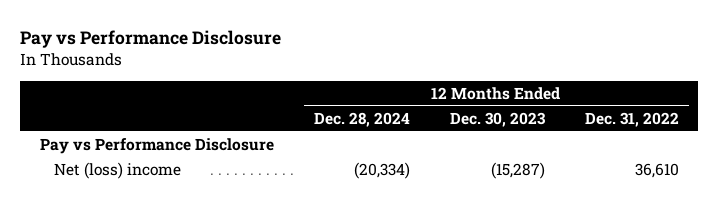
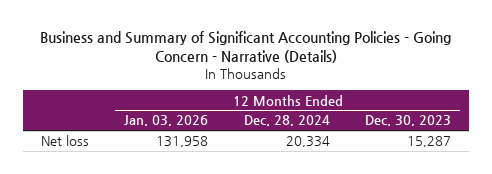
[20,30,282,49] Pay vs Performance Disclosure -> [39,31,451,64] Business and Summary of Significant Accounting Policies - Going Concern - Narrative (Details)
[584,111,679,127] Dec. 31, 2022 -> none
none -> [124,115,209,127] Jan. 03, 2026
[40,138,275,155] Pay vs Performance Disclosure -> none
[54,162,182,180] Net (loss) income -> [40,135,89,147] Net loss
[354,162,411,180] (20,334) -> [285,136,330,148] 20,334
[490,162,545,180] (15,287) -> [406,136,451,148] 15,287

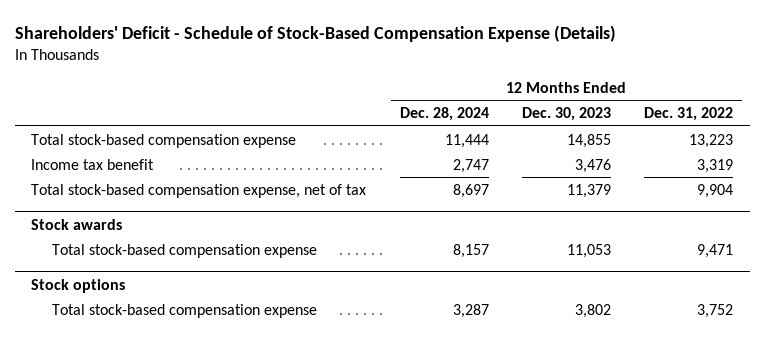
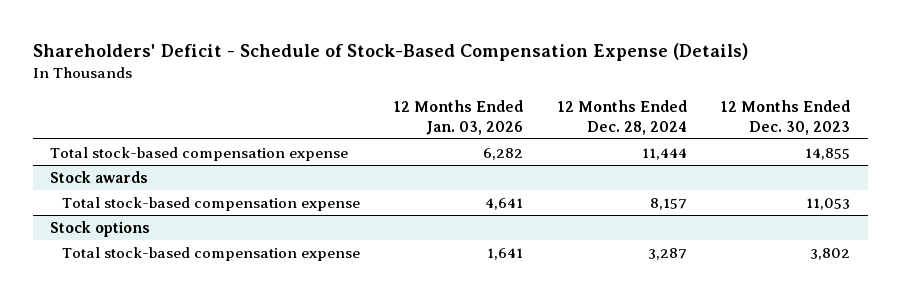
[644,107,734,122] Dec. 31, 2022 -> none
none -> [394,99,524,136] 12 Months Ended Jan. 03, 2026
[31,158,155,170] Income tax benefit -> none
[31,183,367,198] Total stock-based compensation expense, net of tax -> none

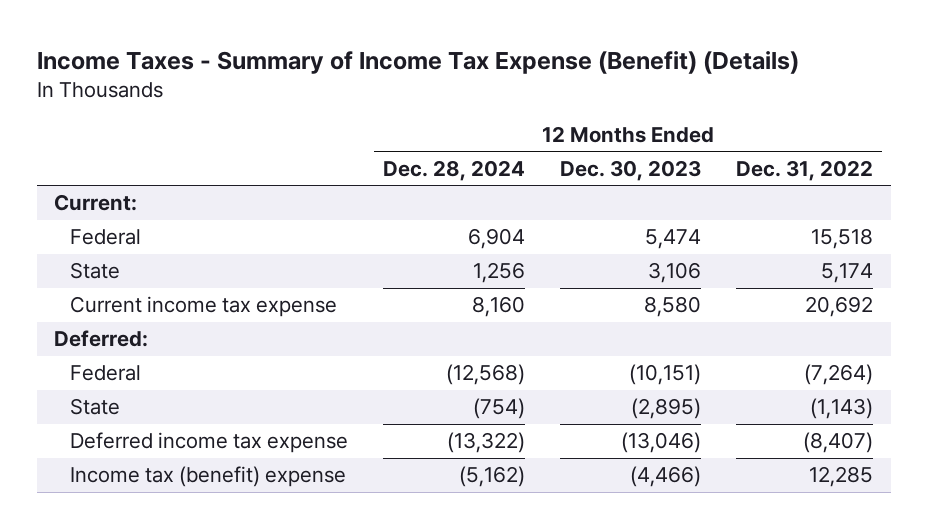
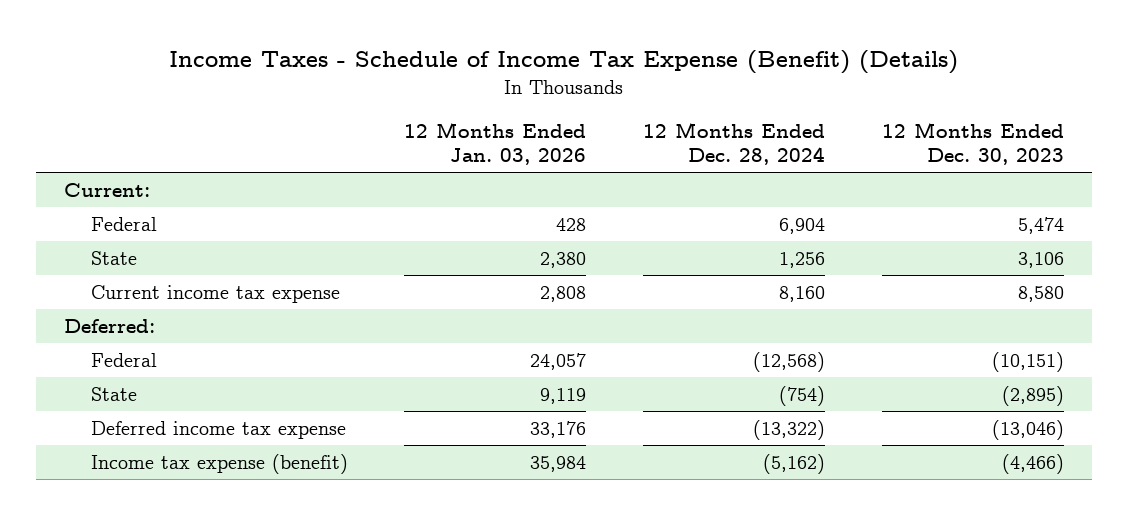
[36,51,799,75] Income Taxes - Summary of Income Tax Expense (Benefit) (Details) -> [168,50,958,75] Income Taxes - Schedule of Income Tax Expense (Benefit) (Details)
[736,159,874,181] Dec. 31, 2022 -> none
none -> [404,122,587,165] 12 Months Ended Jan. 03, 2026
[70,466,347,488] Income tax (benefit) expense -> [90,454,348,475] Income tax expense (benefit)

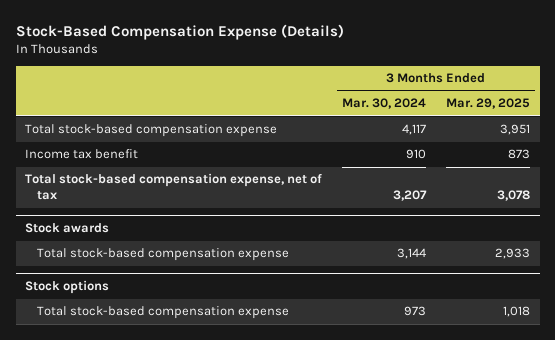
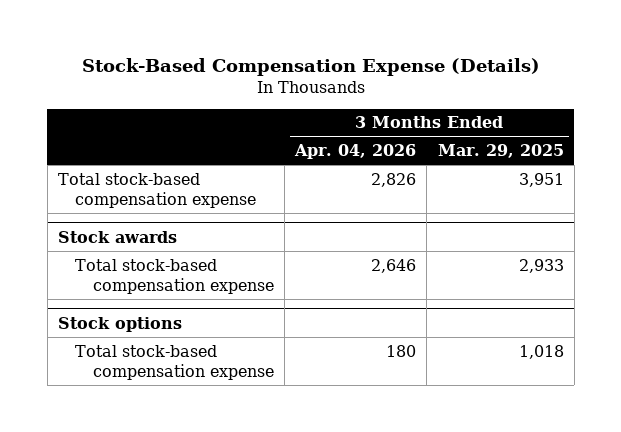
[342,98,427,110] Mar. 30, 2024 -> none
none -> [294,144,417,160] Apr. 04, 2026
[25,149,139,160] Income tax benefit -> none
[25,173,323,201] Total stock-based compensation expense, net of tax -> none

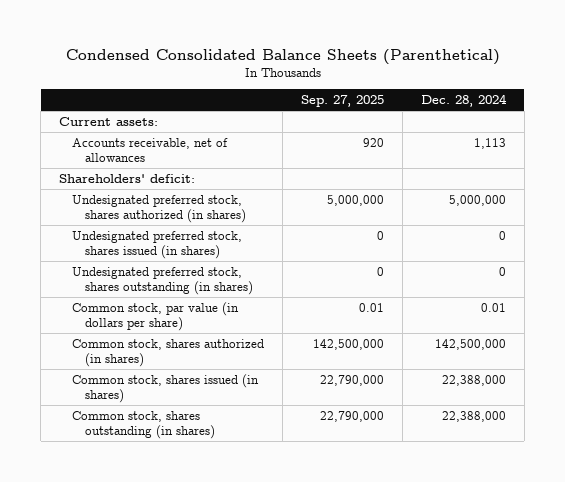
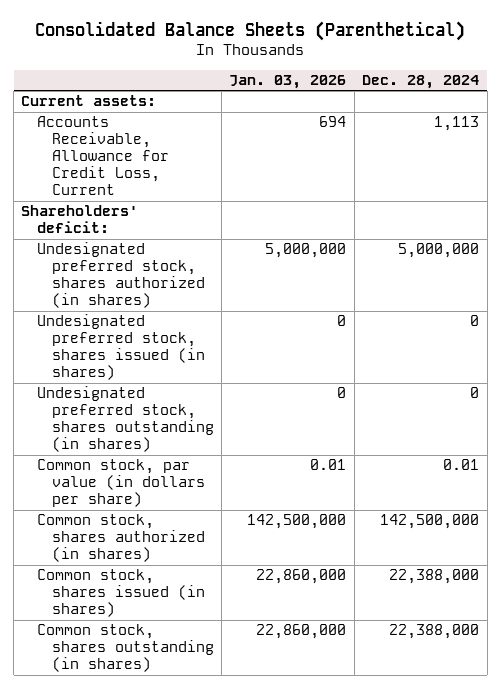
[65,49,500,66] Condensed Consolidated Balance Sheets (Parenthetical) -> [35,20,466,41] Consolidated Balance Sheets (Parenthetical)
[300,95,384,108] Sep. 27, 2025 -> none
none -> [229,74,347,89] Jan. 03, 2026
[72,137,229,162] Accounts receivable, net of allowances -> [36,116,169,196] Accounts Receivable, Allowance for Credit Loss, Current

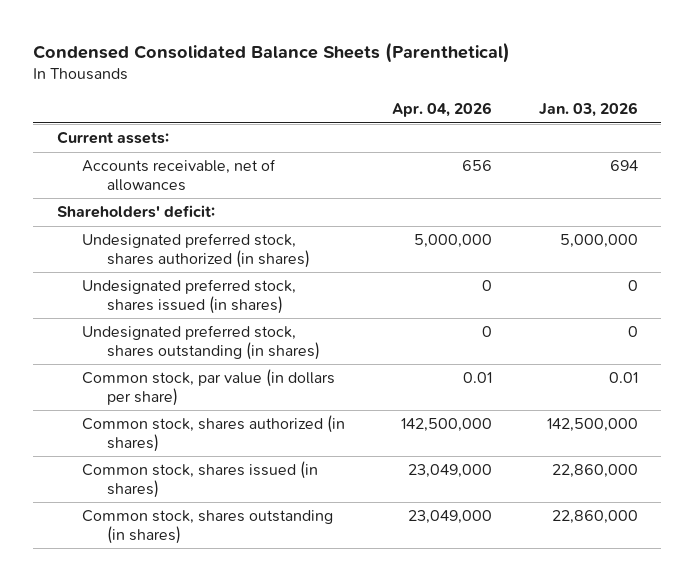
[35,20,466,41] Consolidated Balance Sheets (Parenthetical) -> [33,41,511,63] Condensed Consolidated Balance Sheets (Parenthetical)
[362,74,480,89] Dec. 28, 2024 -> none
none -> [391,102,492,118] Apr. 04, 2026
[36,116,169,196] Accounts Receivable, Allowance for Credit Loss, Current -> [81,159,276,191] Accounts receivable, net of allowances

